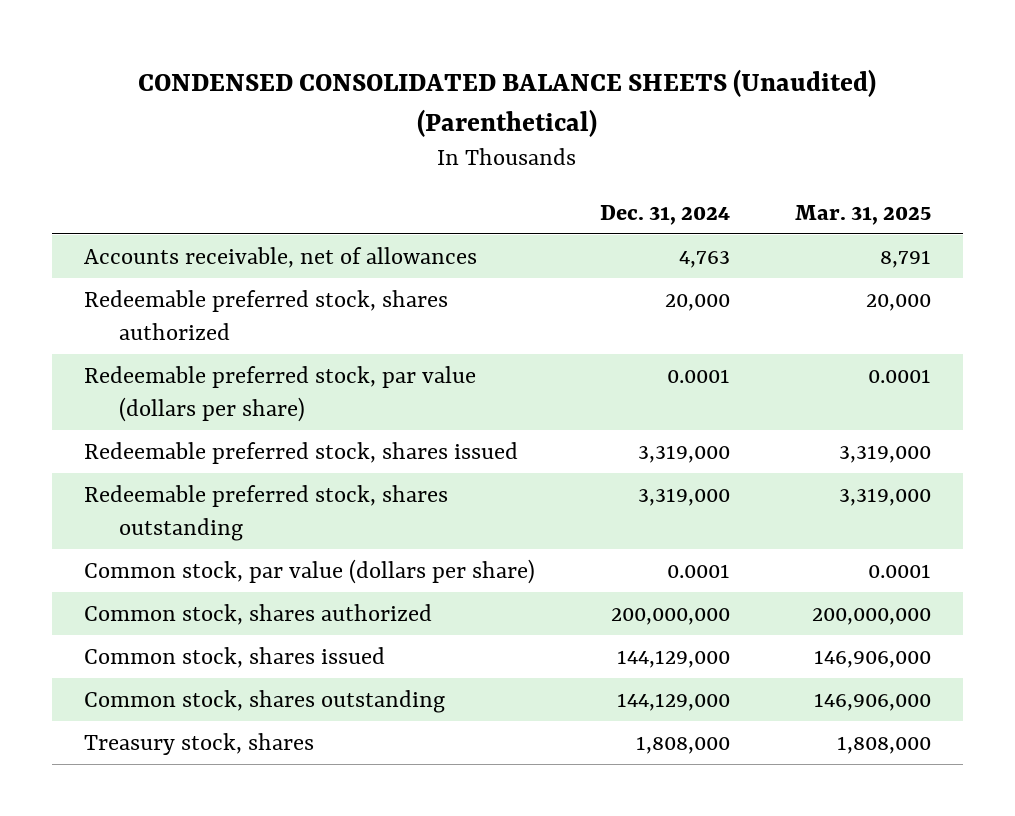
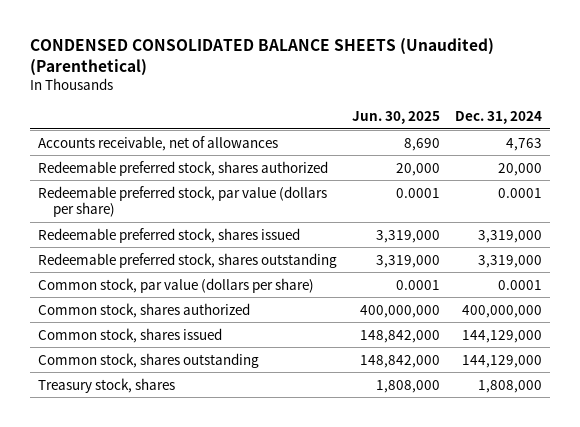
[794,204,931,225] Mar. 31, 2025 -> none
none -> [352,110,441,124] Jun. 30, 2025
[610,607,730,625] 200,000,000 -> [462,304,543,318] 400,000,000

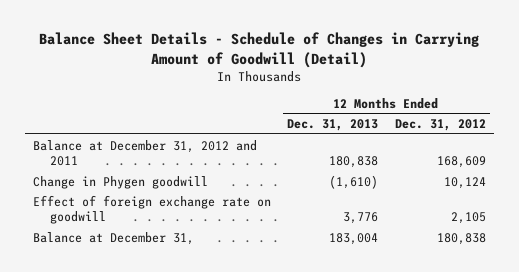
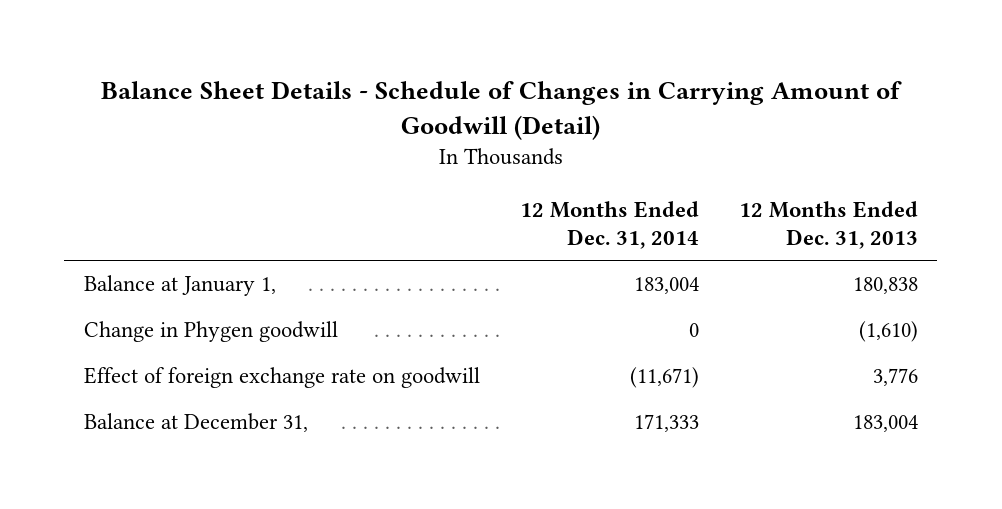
[394,119,486,132] Dec. 31, 2012 -> none
none -> [519,200,699,249] 12 Months Ended Dec. 31, 2014
[32,139,257,166] Balance at December 31, 2012 and 2011 -> [84,275,277,297] Balance at January 1,

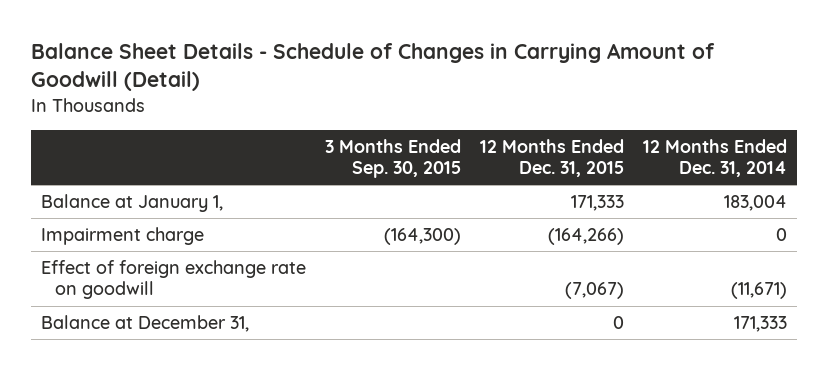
[738,200,918,249] 12 Months Ended Dec. 31, 2013 -> none
none -> [324,138,461,178] 3 Months Ended Sep. 30, 2015
none -> [479,138,624,177] 12 Months Ended Dec. 31, 2015
[84,321,339,343] Change in Phygen goodwill -> none
none -> [40,227,204,246] Impairment charge

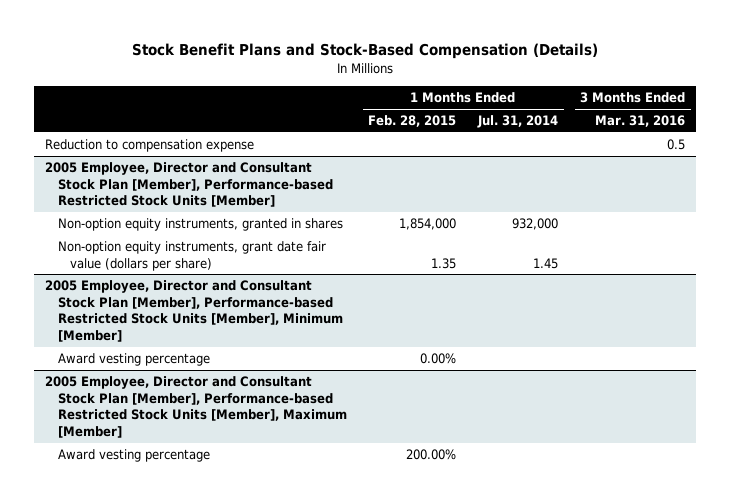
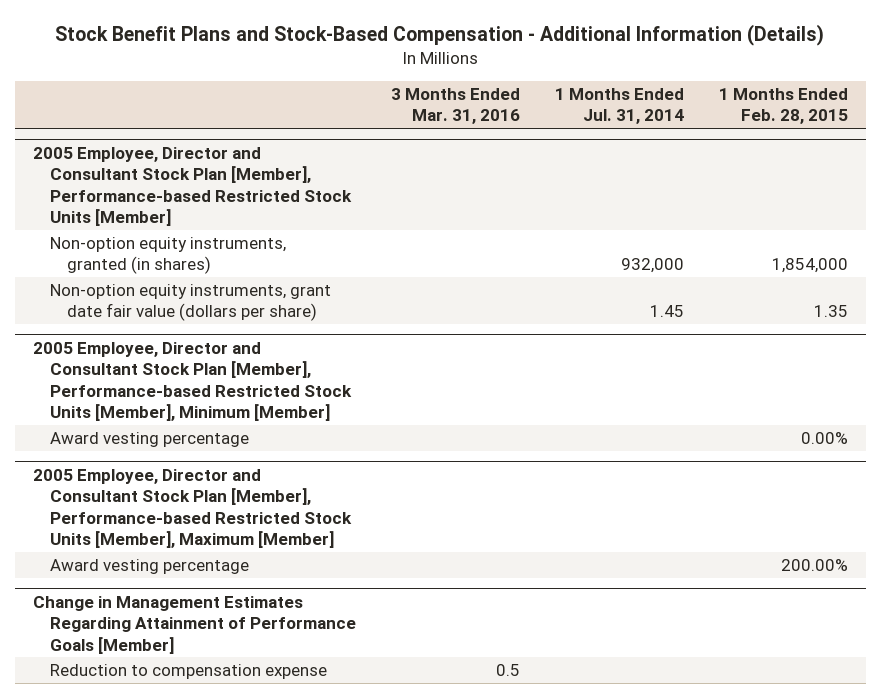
[132,42,599,59] Stock Benefit Plans and Stock-Based Compensation (Details) -> [55,24,825,47] Stock Benefit Plans and Stock-Based Compensation - Additional Information (Details)
[45,139,255,153] Reduction to compensation expense -> none
[57,218,343,232] Non-option equity instruments, granted in shares -> [49,236,286,275] Non-option equity instruments, granted (in shares)
none -> [32,595,356,654] Change in Management Estimates Regarding Attainment of Performance Goals [Member]
none -> [49,663,327,679] Reduction to compensation expense

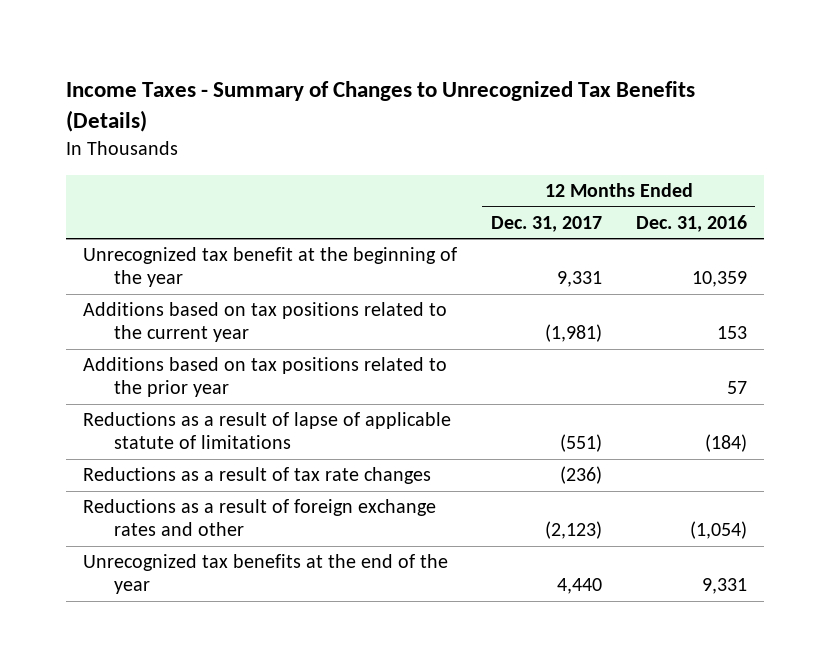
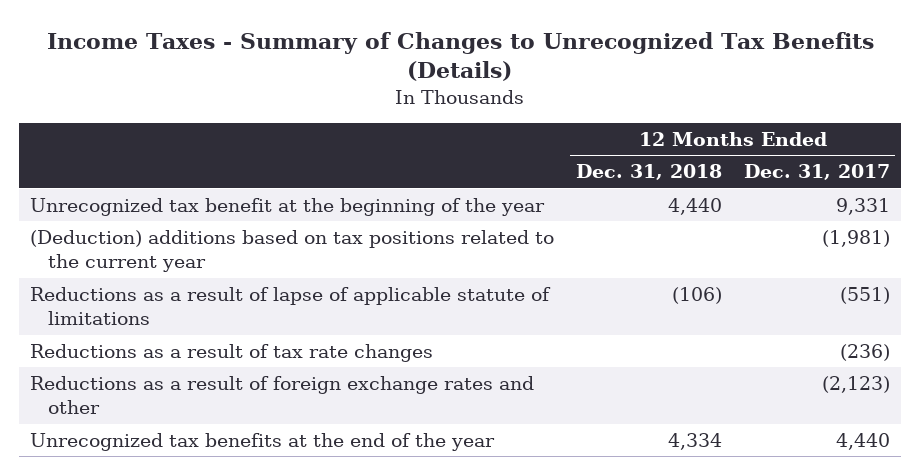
[635,214,747,232] Dec. 31, 2016 -> none
none -> [575,164,722,181] Dec. 31, 2018
[82,357,447,398] Additions based on tax positions related to the prior year -> none
[82,302,447,343] Additions based on tax positions related to the current year -> [30,230,555,273] (Deduction) additions based on tax positions related to the current year

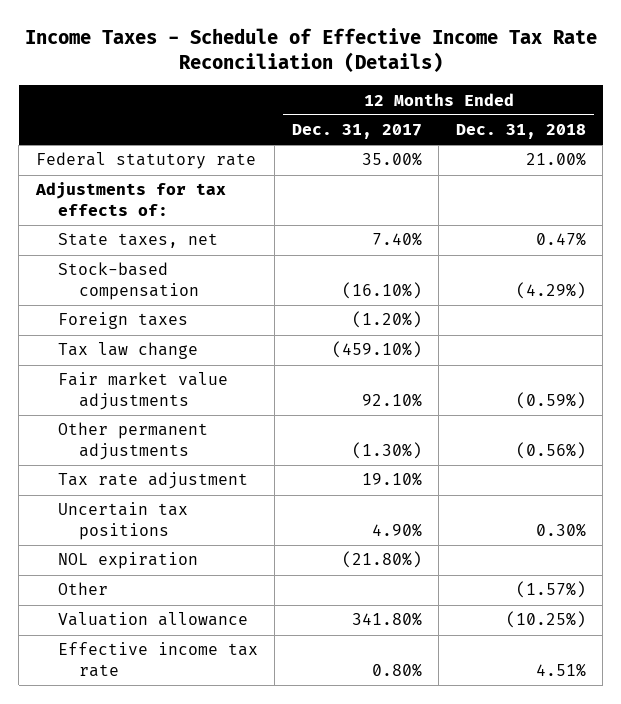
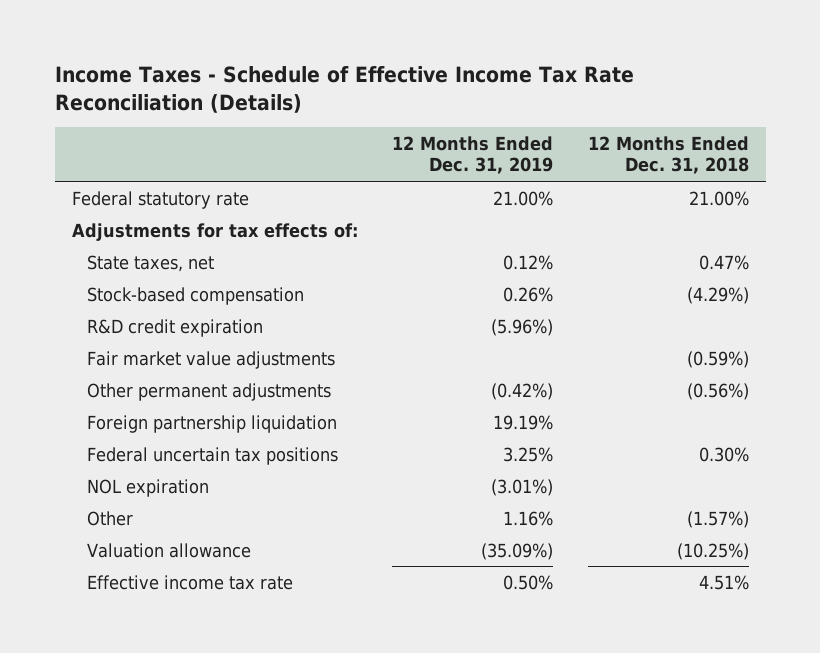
[291,124,422,140] Dec. 31, 2017 -> none
none -> [392,135,554,175] 12 Months Ended Dec. 31, 2019
[57,312,188,330] Foreign taxes -> none
[57,342,198,360] Tax law change -> none
none -> [87,318,264,337] R&D credit expiration
[57,472,248,490] Tax rate adjustment -> none
none -> [87,414,338,433] Foreign partnership liquidation
[57,502,188,540] Uncertain tax positions -> [87,446,339,465] Federal uncertain tax positions

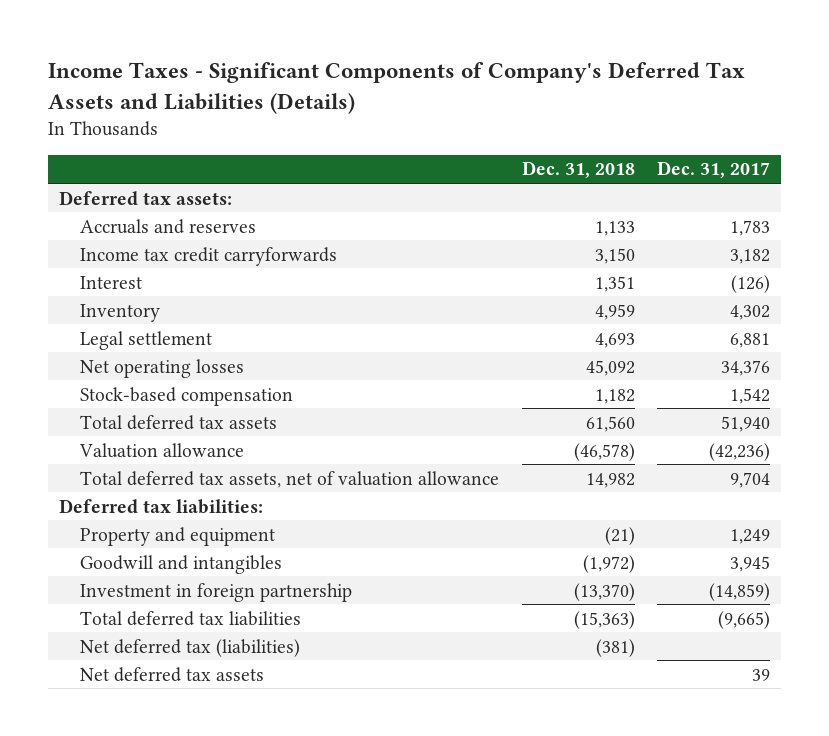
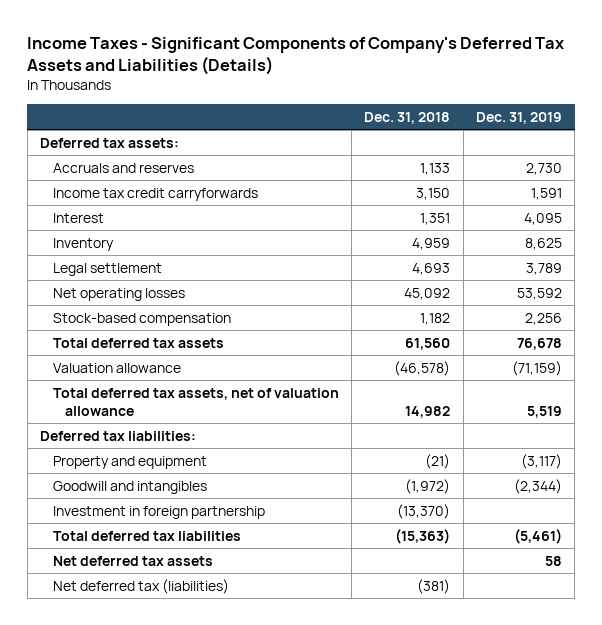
[656,161,770,179] Dec. 31, 2017 -> none
none -> [476,111,563,124] Dec. 31, 2019
[80,638,301,657] Net deferred tax (liabilities) -> [52,578,229,594] Net deferred tax (liabilities)

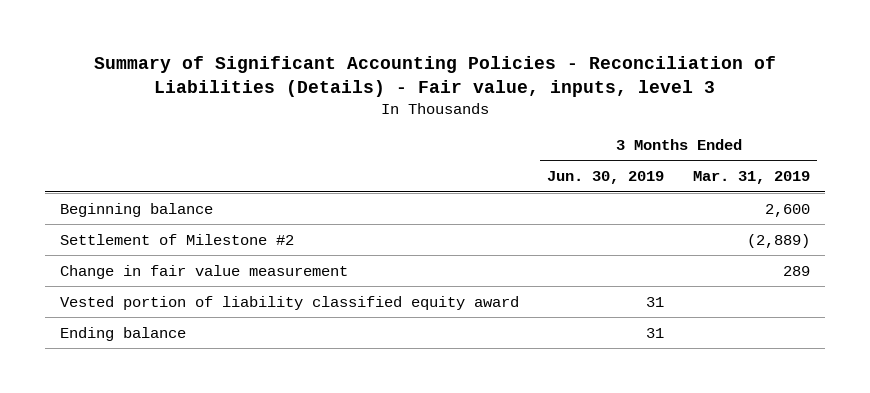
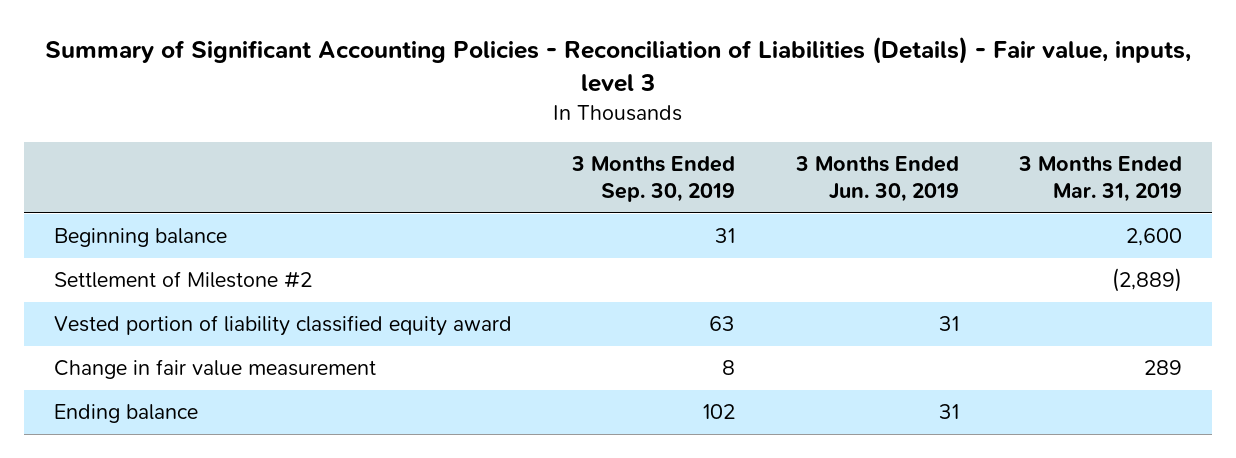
none -> [571,155,736,203] 3 Months Ended Sep. 30, 2019
[59,264,348,279] Change in fair value measurement -> [54,359,377,380] Change in fair value measurement

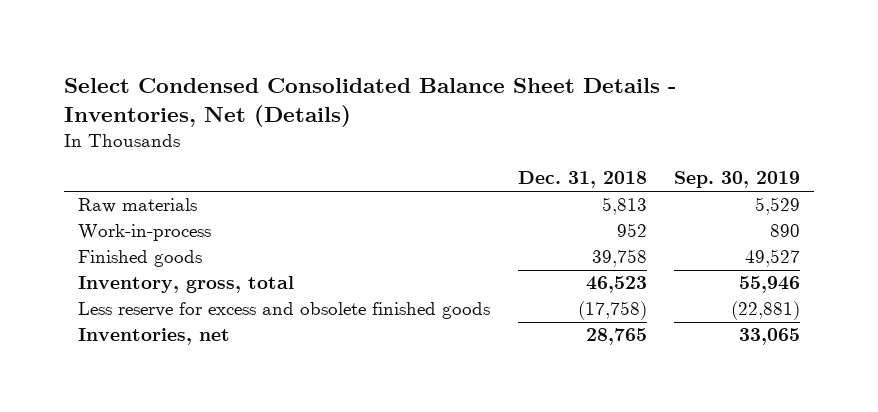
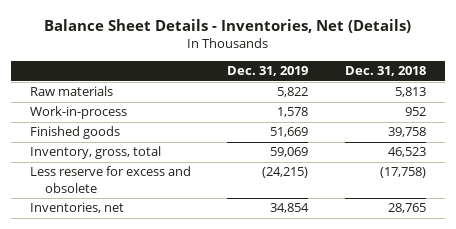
[64,77,677,127] Select Condensed Consolidated Balance Sheet Details - Inventories, Net (Details) -> [43,19,411,34] Balance Sheet Details - Inventories, Net (Details)
[674,171,801,189] Sep. 30, 2019 -> none
none -> [227,66,309,77] Dec. 31, 2019
[78,302,491,320] Less reserve for excess and obsolete finished goods -> [29,166,191,193] Less reserve for excess and obsolete

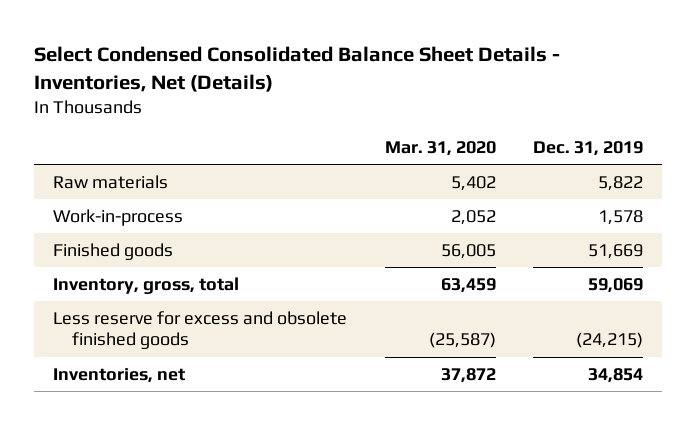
[43,19,411,34] Balance Sheet Details - Inventories, Net (Details) -> [33,46,560,92] Select Condensed Consolidated Balance Sheet Details - Inventories, Net (Details)
[345,66,427,77] Dec. 31, 2018 -> none
none -> [384,141,496,157] Mar. 31, 2020
[29,166,191,193] Less reserve for excess and obsolete -> [52,310,347,350] Less reserve for excess and obsolete finished goods

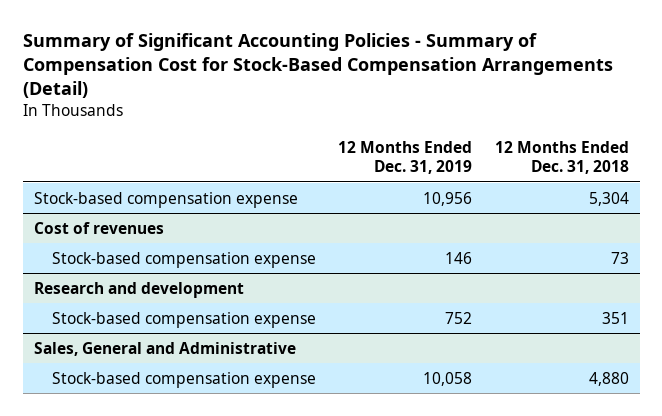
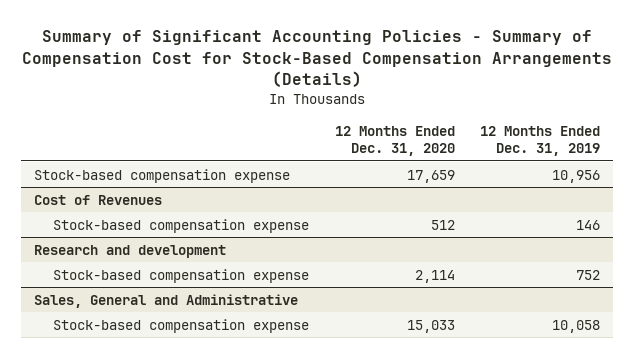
[22,32,613,99] Summary of Significant Accounting Policies - Summary of Compensation Cost for Stock-Based Compensation Arrangements (Detail) -> [21,30,612,88] Summary of Significant Accounting Policies - Summary of Compensation Cost for Stock-Based Compensation Arrangements (Details)
[494,140,629,175] 12 Months Ended Dec. 31, 2018 -> none
none -> [334,125,455,156] 12 Months Ended Dec. 31, 2020
[33,221,164,234] Cost of revenues -> [33,194,162,205] Cost of Revenues

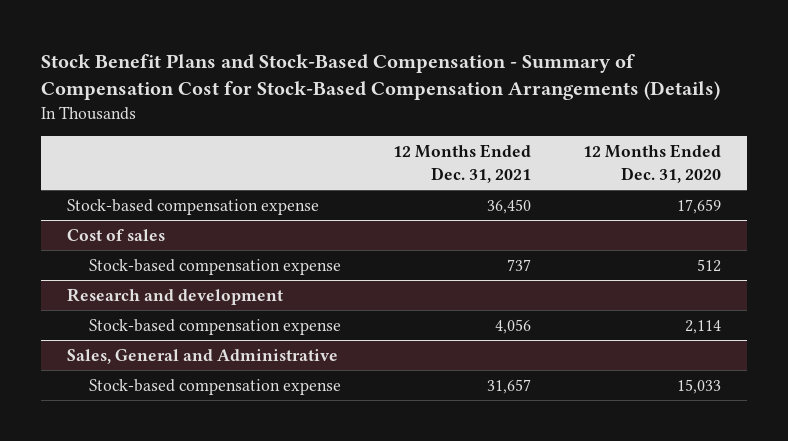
[21,30,612,88] Summary of Significant Accounting Policies - Summary of Compensation Cost for Stock-Based Compensation Arrangements (Details) -> [41,54,721,101] Stock Benefit Plans and Stock-Based Compensation - Summary of Compensation Cost for Stock-Based Compensation Arrangements (Details)
[480,125,601,156] 12 Months Ended Dec. 31, 2019 -> none
none -> [393,144,532,183] 12 Months Ended Dec. 31, 2021
[33,194,162,205] Cost of Revenues -> [67,228,166,241] Cost of sales

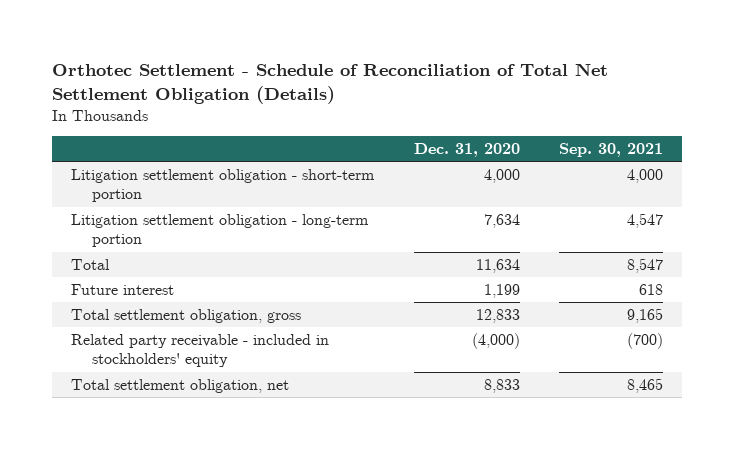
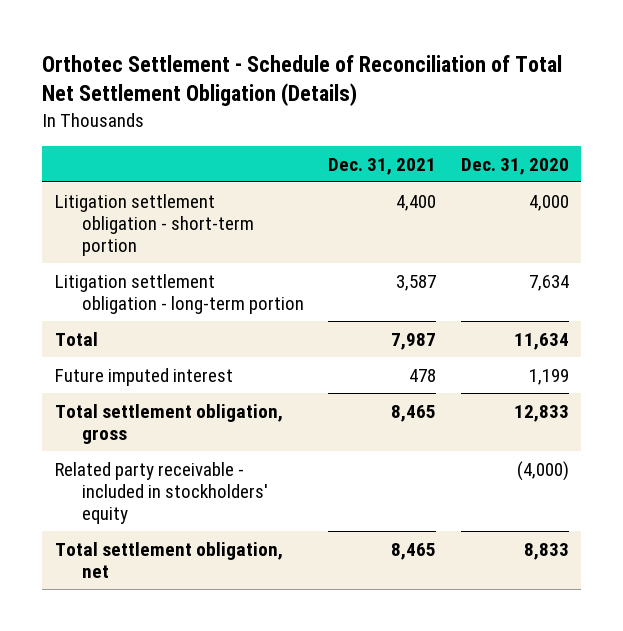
[558,143,663,158] Sep. 30, 2021 -> none
none -> [328,157,437,175] Dec. 31, 2021
[71,284,175,296] Future interest -> [54,367,233,386] Future imputed interest

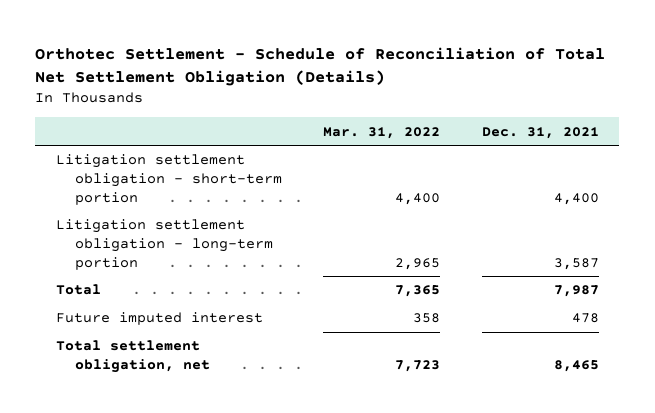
[460,157,569,175] Dec. 31, 2020 -> none
none -> [323,126,441,139] Mar. 31, 2022
[54,403,283,444] Total settlement obligation, gross -> none
[54,461,268,524] Related party receivable - included in stockholders' equity -> none

